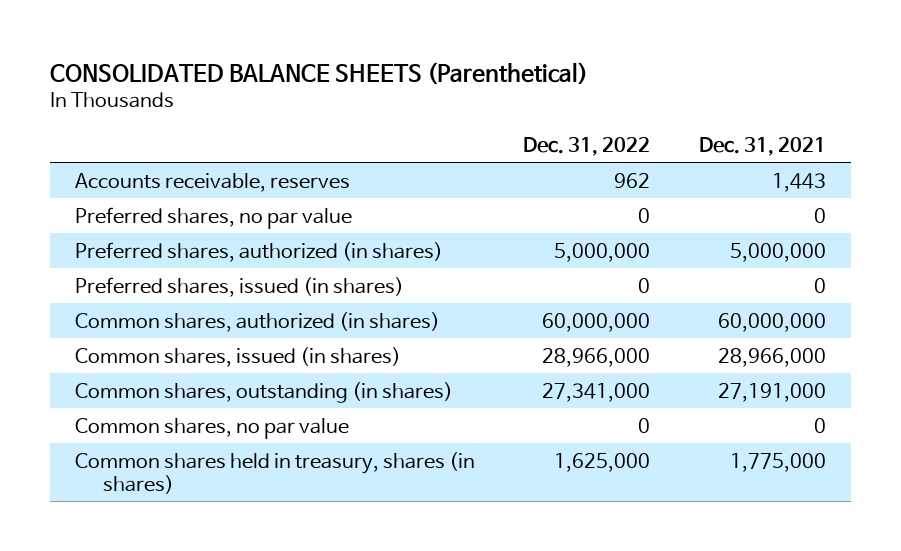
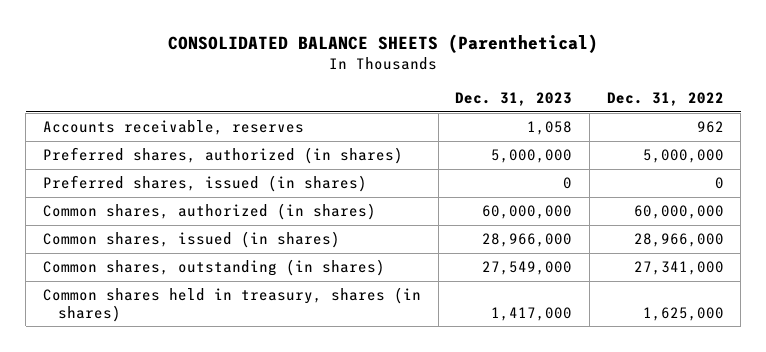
[699,136,827,156] Dec. 31, 2021 -> none
none -> [455,92,573,107] Dec. 31, 2023
[74,206,352,229] Preferred shares, no par value -> none
[74,417,349,439] Common shares, no par value -> none

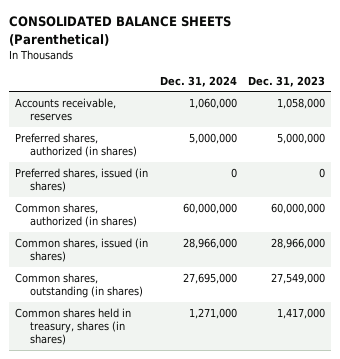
[606,92,724,107] Dec. 31, 2022 -> none
none -> [159,75,237,87] Dec. 31, 2024
[527,121,573,136] 1,058 -> [277,97,326,109] 1,058,000

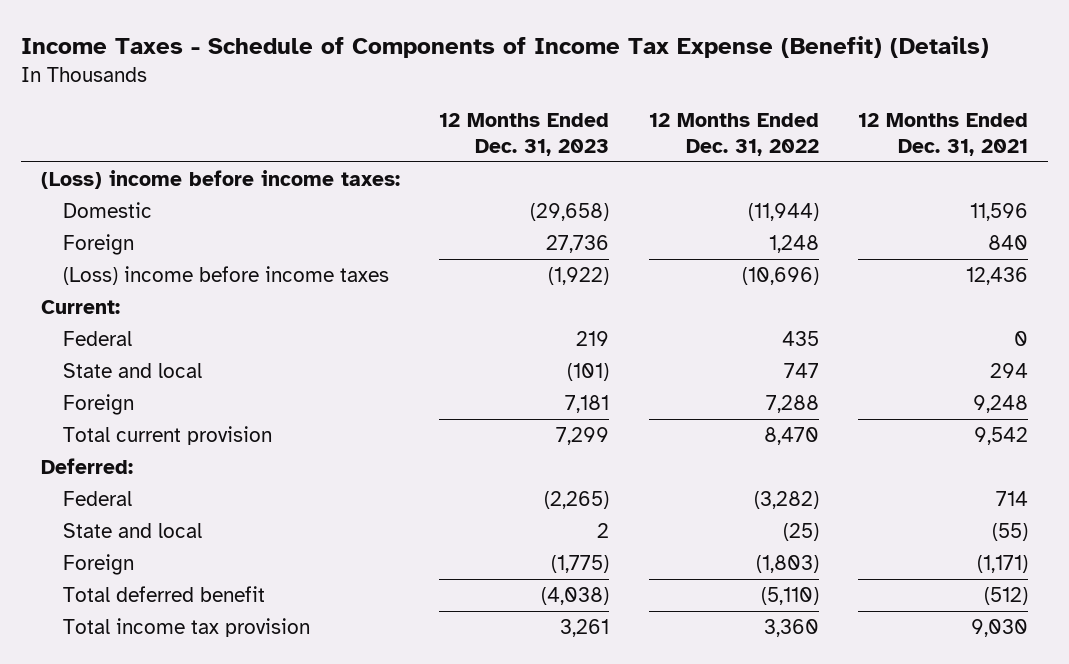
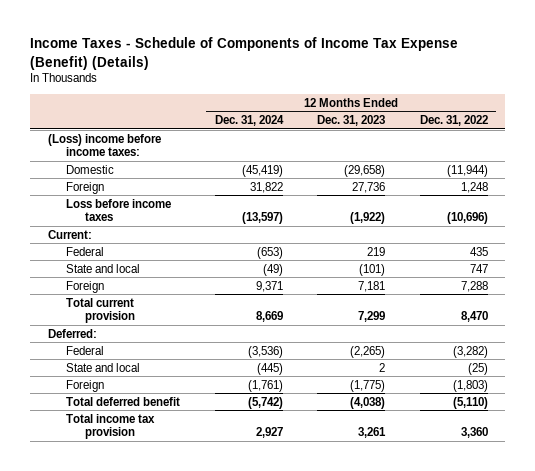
[858,112,1029,156] 12 Months Ended Dec. 31, 2021 -> none
none -> [214,115,284,127] Dec. 31, 2024
[62,266,389,286] (Loss) income before income taxes -> [66,198,172,222] Loss before income taxes

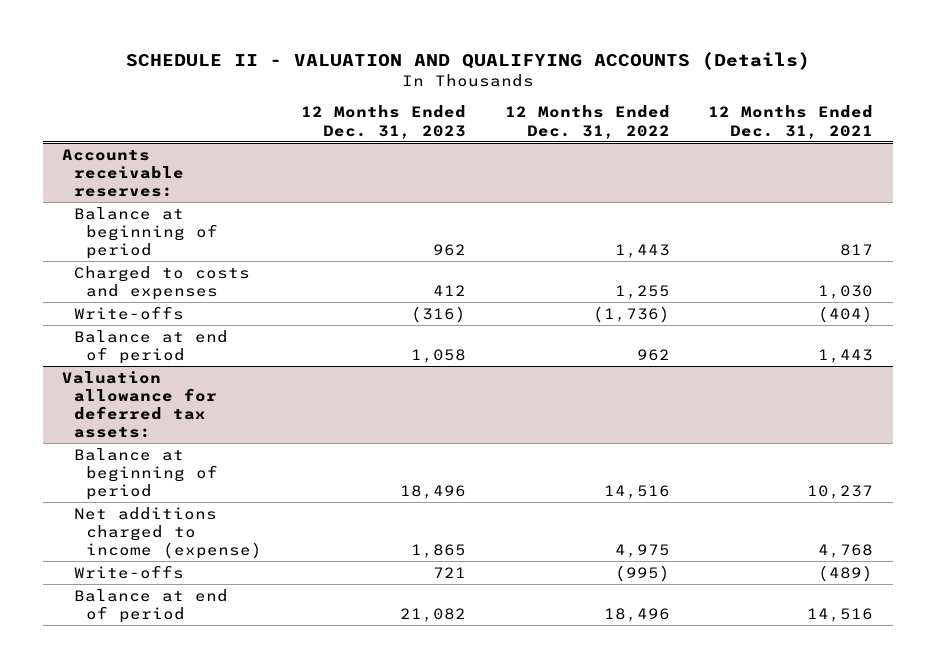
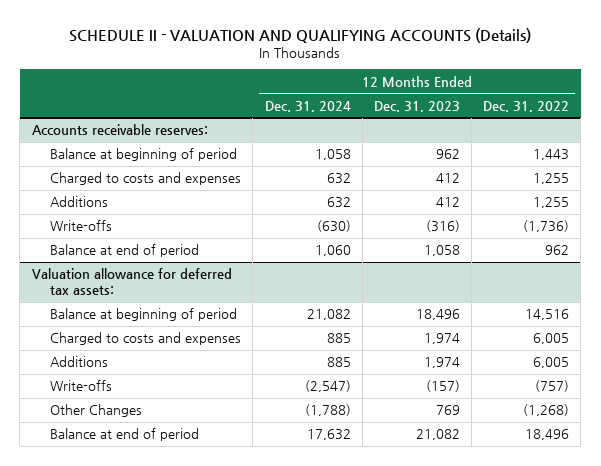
[708,105,874,139] 12 Months Ended Dec. 31, 2021 -> none
none -> [264,100,351,112] Dec. 31, 2024
none -> [50,196,109,208] Additions
[74,506,263,559] Net additions charged to income (expense) -> none
none -> [50,332,242,346] Charged to costs and expenses
none -> [50,356,109,368] Additions
[433,566,467,578] 721 -> [425,380,460,393] (157)
[614,564,670,582] (995) -> [535,380,570,393] (757)
none -> [50,404,143,418] Other Changes

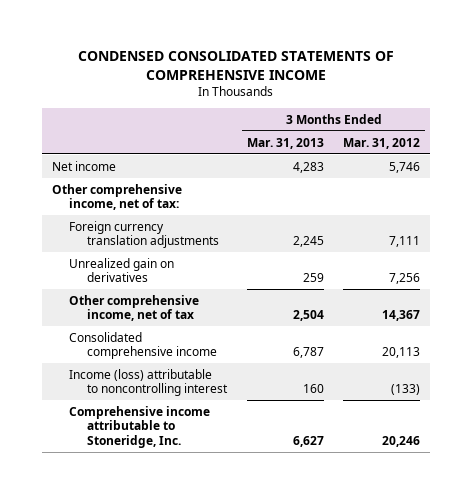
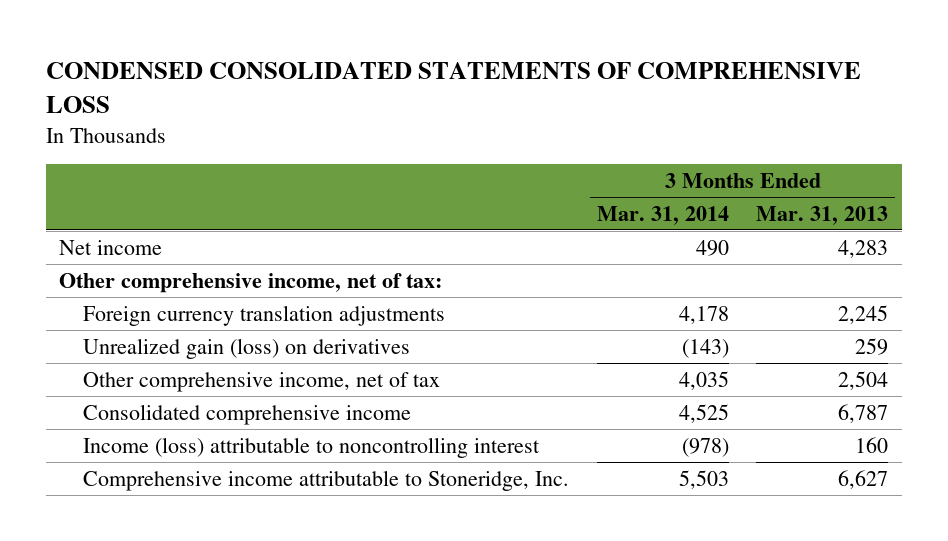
[78,50,395,80] CONDENSED CONSOLIDATED STATEMENTS OF COMPREHENSIVE INCOME -> [45,62,861,114] CONDENSED CONSOLIDATED STATEMENTS OF COMPREHENSIVE LOSS
[343,137,421,149] Mar. 31, 2012 -> none
none -> [596,205,729,225] Mar. 31, 2014
[69,257,175,283] Unrealized gain on derivatives -> [83,337,411,359] Unrealized gain (loss) on derivatives

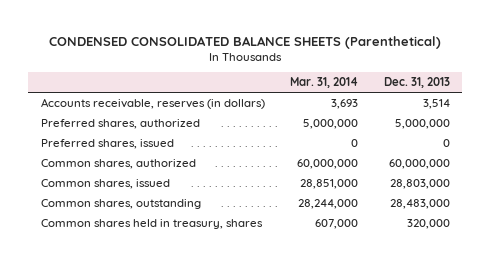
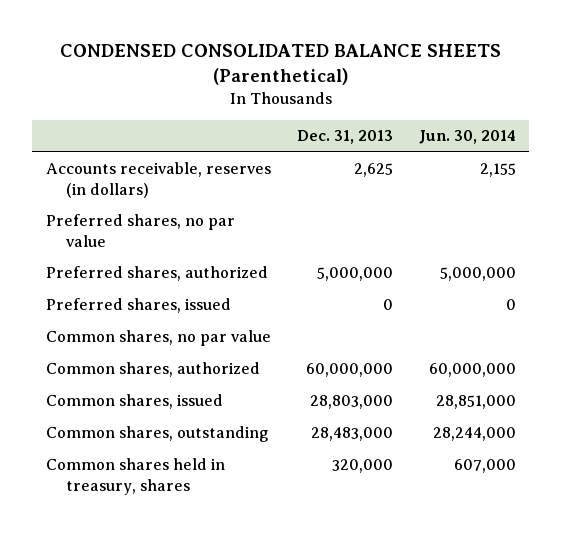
[290,77,359,89] Mar. 31, 2014 -> none
none -> [419,130,517,145] Jun. 30, 2014
[422,98,450,109] 3,514 -> [353,163,393,178] 2,625
none -> [45,214,235,247] Preferred shares, no par value
none -> [45,330,271,347] Common shares, no par value

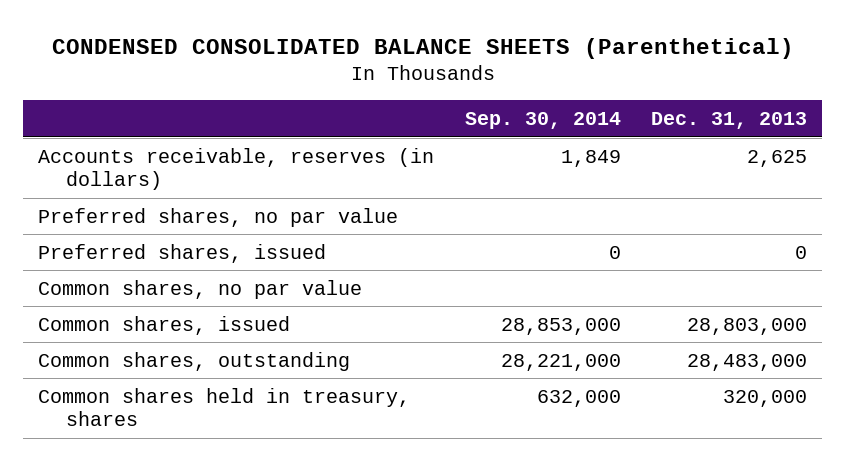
[419,130,517,145] Jun. 30, 2014 -> none
none -> [464,111,621,129] Sep. 30, 2014
[45,266,268,282] Preferred shares, authorized -> none
[45,362,260,378] Common shares, authorized -> none

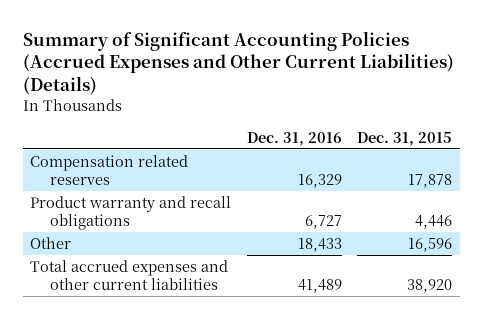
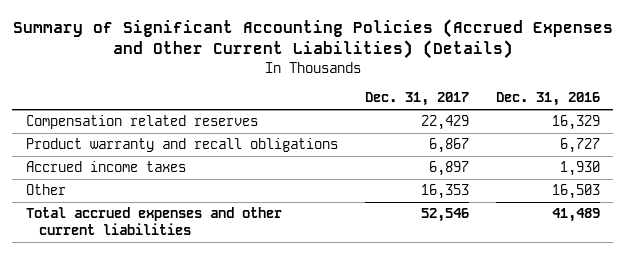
[357,131,453,146] Dec. 31, 2015 -> none
none -> [364,92,469,107] Dec. 31, 2017
none -> [25,161,186,173] Accrued income taxes
[297,237,342,252] 18,433 -> [551,184,600,200] 16,503

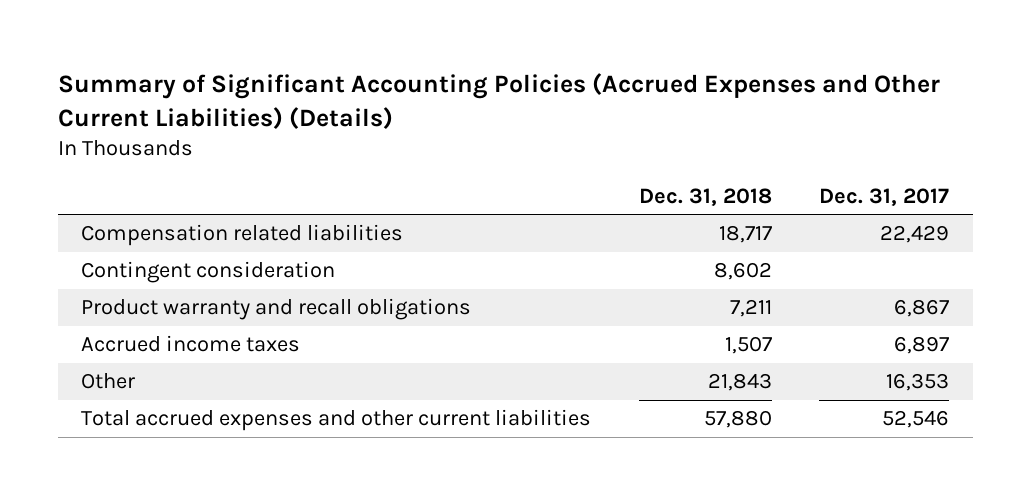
[495,92,600,107] Dec. 31, 2016 -> none
none -> [638,187,772,206] Dec. 31, 2018
[25,115,258,130] Compensation related reserves -> [81,224,404,247] Compensation related liabilities
none -> [81,261,336,284] Contingent consideration

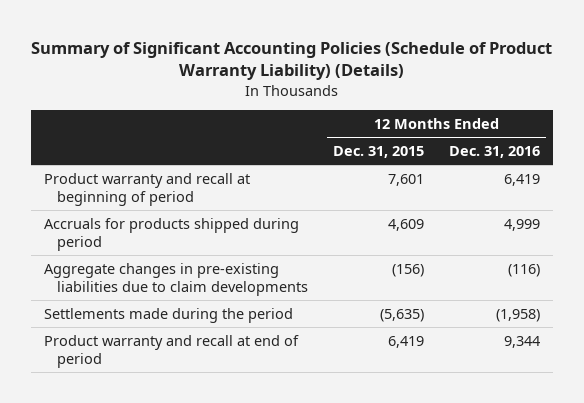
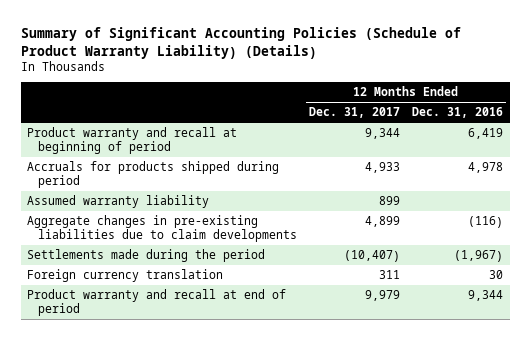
[333,146,425,159] Dec. 31, 2015 -> none
none -> [309,107,401,119] Dec. 31, 2017
[504,218,541,231] 4,999 -> [468,162,504,174] 4,978
none -> [26,195,209,209] Assumed warranty liability
[496,308,541,322] (1,958) -> [454,250,504,263] (1,967)
none -> [26,269,223,283] Foreign currency translation

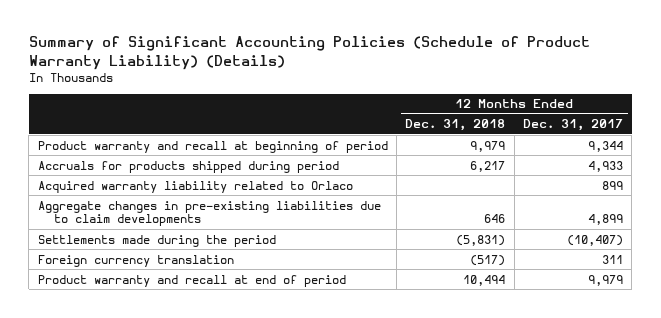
[412,107,504,119] Dec. 31, 2016 -> none
none -> [405,119,506,132] Dec. 31, 2018
[26,195,209,209] Assumed warranty liability -> [37,180,353,193] Acquired warranty liability related to Orlaco

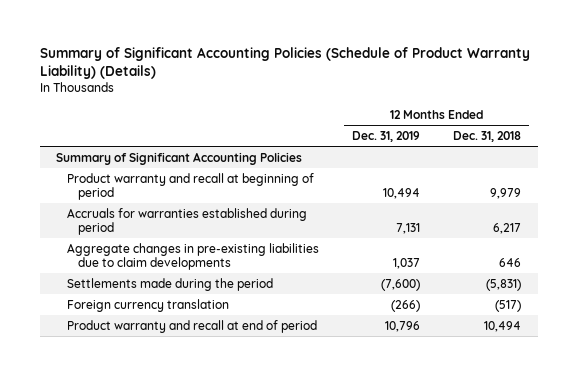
[523,119,624,132] Dec. 31, 2017 -> none
none -> [352,130,421,142] Dec. 31, 2019
none -> [56,151,303,165] Summary of Significant Accounting Policies
[37,180,353,193] Acquired warranty liability related to Orlaco -> none
[37,160,339,173] Accruals for products shipped during period -> [67,207,308,235] Accruals for warranties established during period

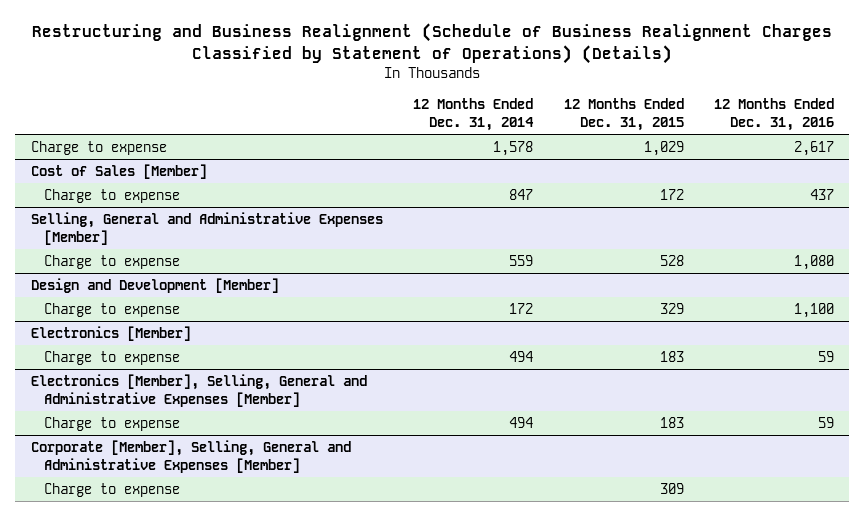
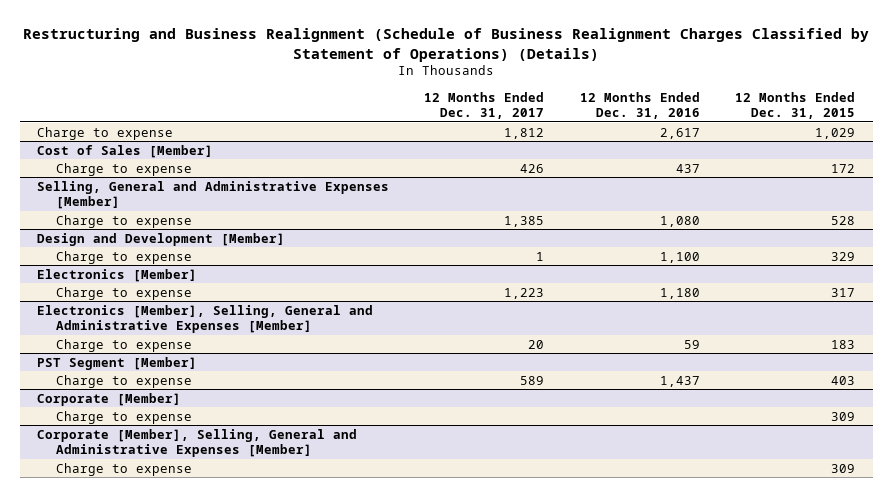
[413,97,535,132] 12 Months Ended Dec. 31, 2014 -> none
none -> [424,91,545,120] 12 Months Ended Dec. 31, 2017
[659,350,684,362] 183 -> [831,287,856,297] 317
[818,350,835,362] 59 -> [659,287,700,299] 1,180
none -> [37,356,198,370] PST Segment [Member]
none -> [55,374,192,388] Charge to expense
none -> [37,392,182,406] Corporate [Member]
none -> [55,410,192,424] Charge to expense

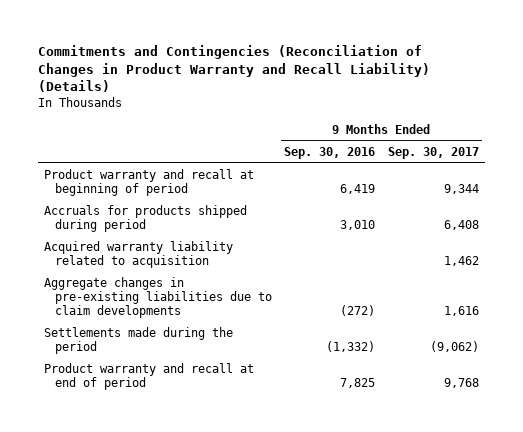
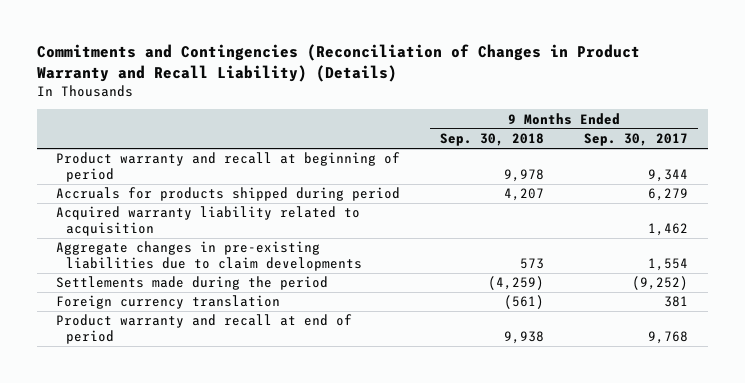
[284,146,376,159] Sep. 30, 2016 -> none
none -> [440,133,545,147] Sep. 30, 2018
[443,220,479,231] 6,408 -> [648,188,689,202] 6,279
[443,306,479,317] 1,616 -> [648,258,689,272] 1,554
[429,341,479,353] (9,062) -> [632,276,689,291] (9,252)
none -> [56,295,281,310] Foreign currency translation

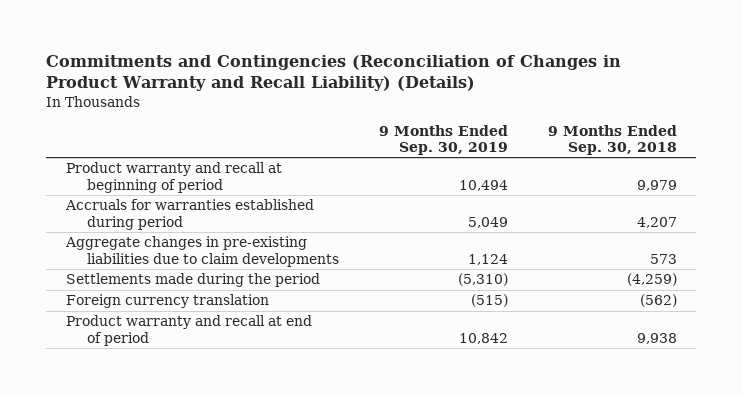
[584,133,689,147] Sep. 30, 2017 -> none
none -> [378,124,508,155] 9 Months Ended Sep. 30, 2019
[56,206,361,237] Acquired warranty liability related to acquisition -> none
[504,169,545,183] 9,978 -> [636,179,677,191] 9,979
[56,187,401,202] Accruals for products shipped during period -> [64,199,314,230] Accruals for warranties established during period
[504,295,545,310] (561) -> [639,294,677,308] (562)

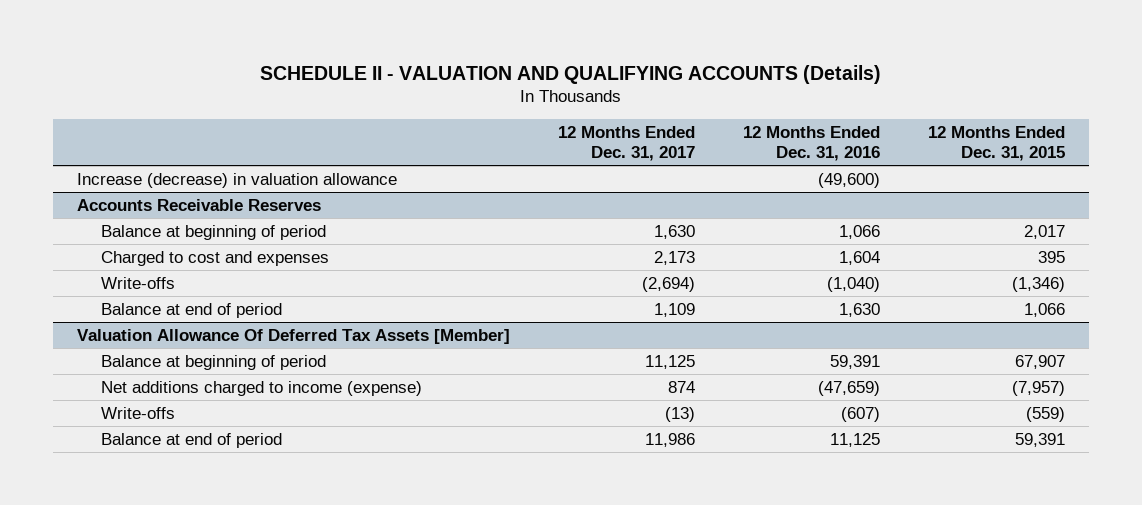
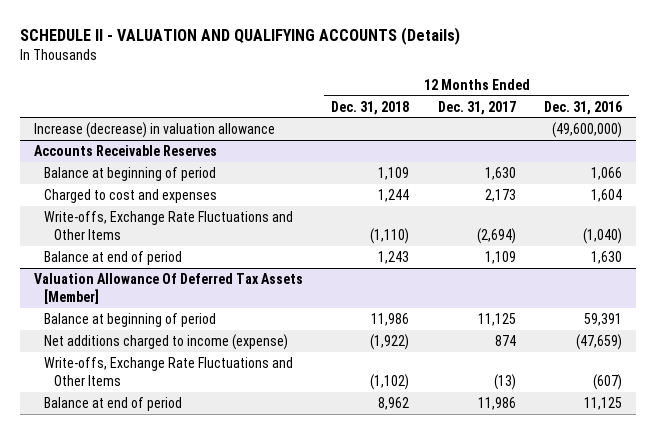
[927,126,1065,162] 12 Months Ended Dec. 31, 2015 -> none
none -> [331,100,410,115] Dec. 31, 2018
[818,173,881,189] (49,600) -> [552,121,623,138] (49,600,000)
[100,277,175,290] Write-offs -> [44,210,294,240] Write-offs, Exchange Rate Fluctuations and Other Items
[100,407,175,420] Write-offs -> [44,356,294,386] Write-offs, Exchange Rate Fluctuations and Other Items

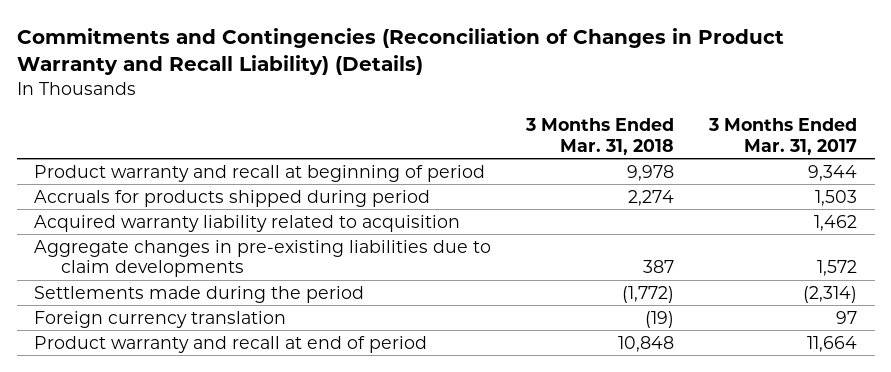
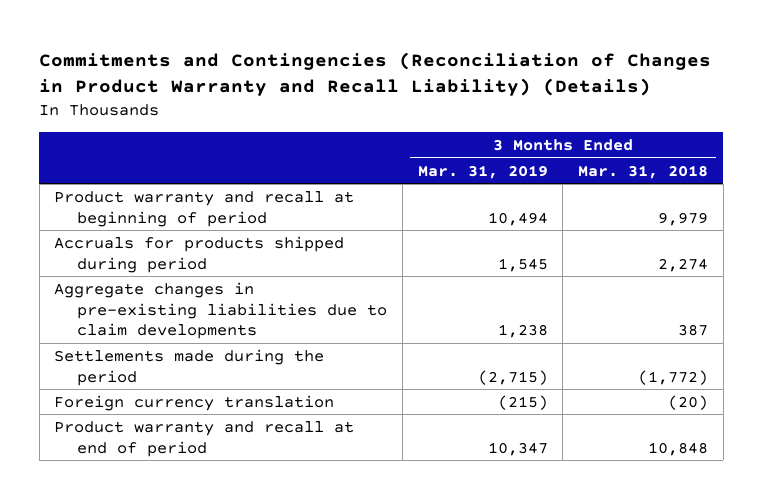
[708,118,858,155] 3 Months Ended Mar. 31, 2017 -> none
none -> [417,164,548,179] Mar. 31, 2019
[627,164,675,181] 9,978 -> [658,211,709,226] 9,979
[34,214,461,232] Acquired warranty liability related to acquisition -> none
[645,310,675,328] (19) -> [668,394,709,410] (20)

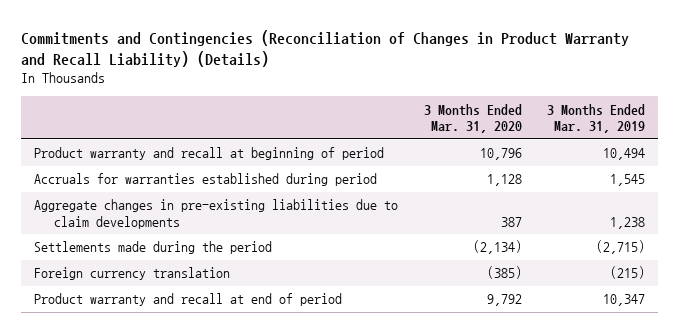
[578,164,709,179] Mar. 31, 2018 -> none
none -> [423,103,522,133] 3 Months Ended Mar. 31, 2020
[54,235,345,273] Accruals for products shipped during period -> [34,173,378,187] Accruals for warranties established during period

